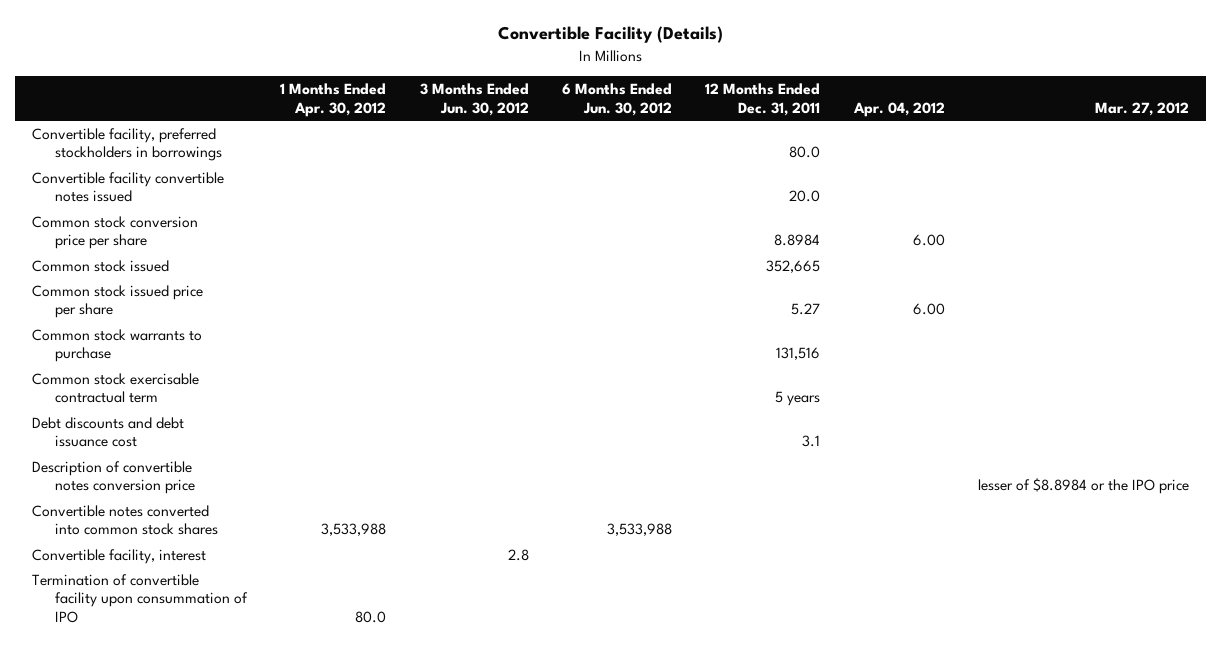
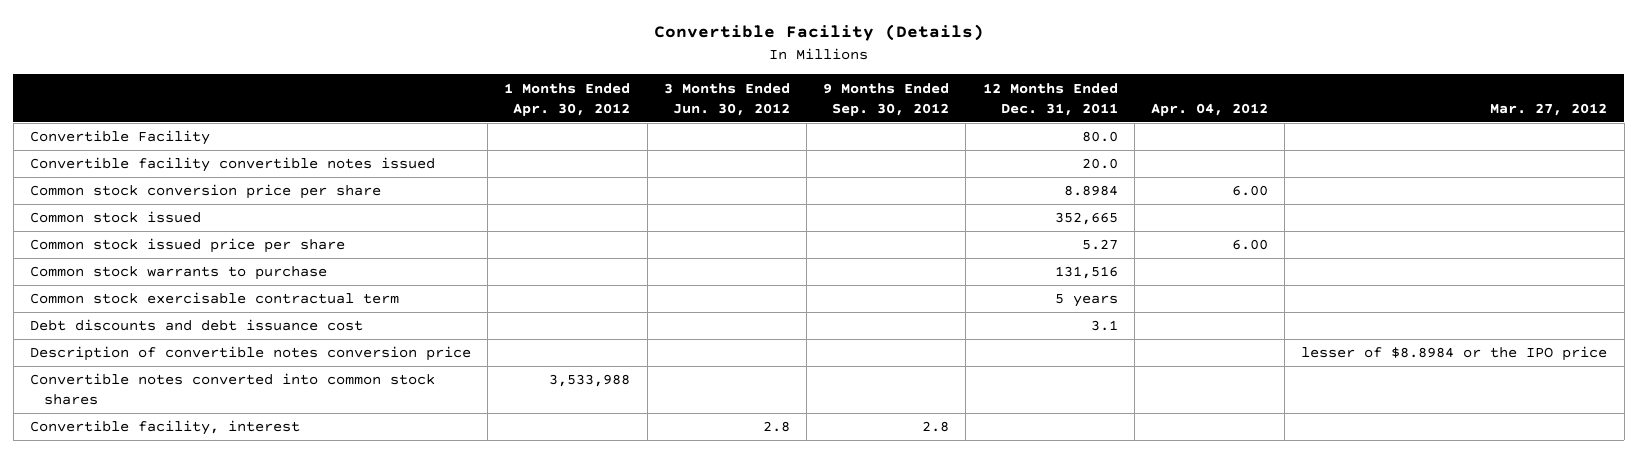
[562,83,673,116] 6 Months Ended Jun. 30, 2012 -> none
none -> [823,82,950,116] 9 Months Ended Sep. 30, 2012
[31,127,222,162] Convertible facility, preferred stockholders in borrowings -> [29,130,210,146] Convertible Facility
[31,573,248,624] Termination of convertible facility upon consummation of IPO -> none

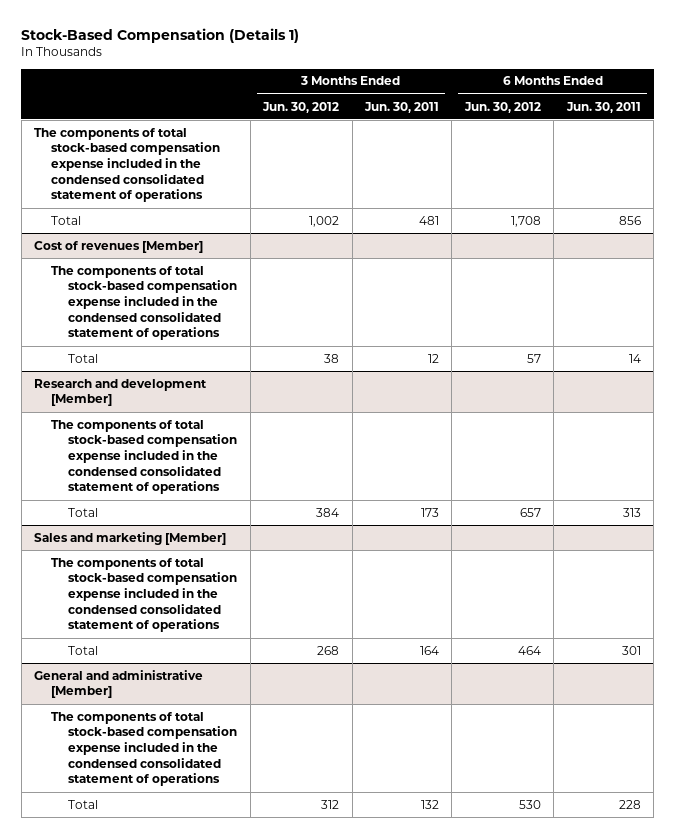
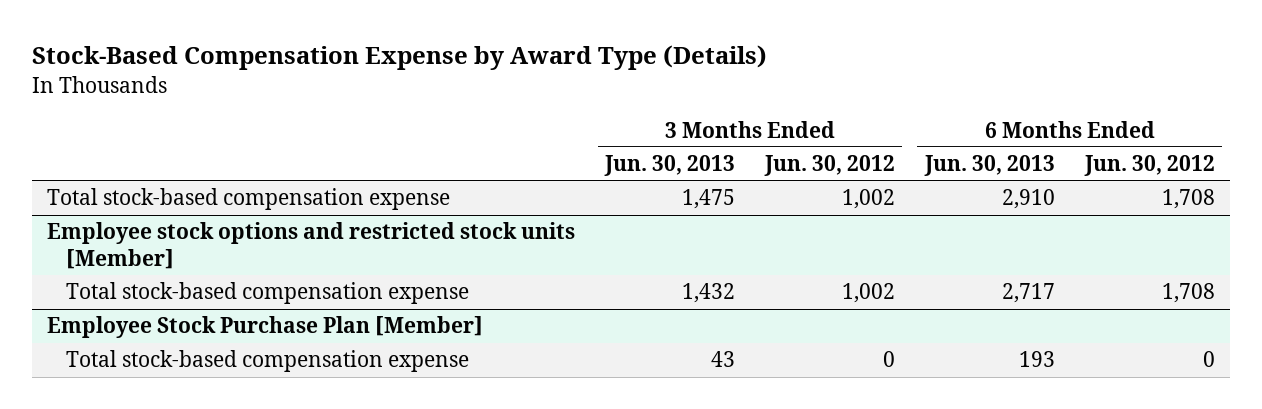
[21,28,300,44] Stock-Based Compensation (Details 1) -> [32,45,768,71] Stock-Based Compensation Expense by Award Type (Details)
[363,101,439,113] Jun. 30, 2011 -> none
[565,101,641,113] Jun. 30, 2011 -> none
none -> [603,155,735,177] Jun. 30, 2013
none -> [923,155,1055,177] Jun. 30, 2013
[34,127,221,203] The components of total stock-based compensation expense included in the condensed consolidated statement of operations -> none
[34,240,204,253] Cost of revenues [Member] -> none
[51,265,238,341] The components of total stock-based compensation expense included in the condensed consolidated statement of operations -> none
[34,378,208,407] Research and development [Member] -> none
[51,419,238,495] The components of total stock-based compensation expense included in the condensed consolidated statement of operations -> none
[34,531,227,545] Sales and marketing [Member] -> none
[51,557,238,633] The components of total stock-based compensation expense included in the condensed consolidated statement of operations -> none
[68,645,99,655] Total -> none
[34,669,204,699] General and administrative [Member] -> none
[51,711,238,787] The components of total stock-based compensation expense included in the condensed consolidated statement of operations -> none
[68,799,99,809] Total -> none
[51,215,82,225] Total -> [47,188,451,211] Total stock-based compensation expense
none -> [47,222,576,269] Employee stock options and restricted stock units [Member]
[68,353,99,363] Total -> [65,282,469,305] Total stock-based compensation expense
[324,353,340,363] 38 -> [841,283,895,304] 1,002
[526,353,541,363] 57 -> [1161,283,1215,304] 1,708
none -> [47,316,484,339] Employee Stock Purchase Plan [Member]
[68,507,99,517] Total -> [65,350,469,373] Total stock-based compensation expense
[316,507,340,517] 384 -> [882,351,895,368] 0
[519,507,541,517] 657 -> [1202,351,1215,368] 0

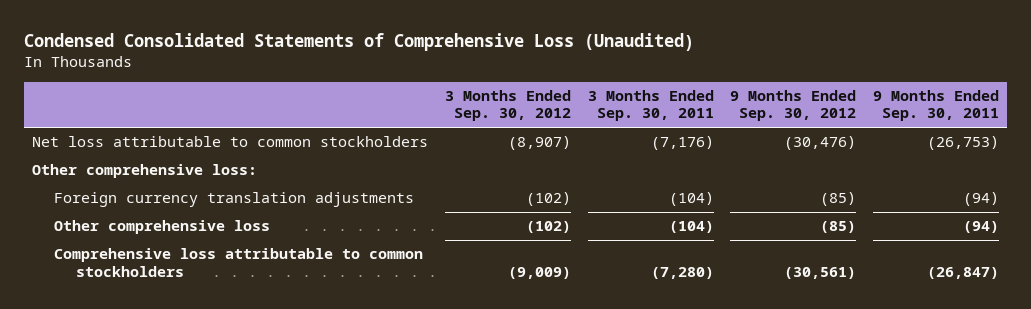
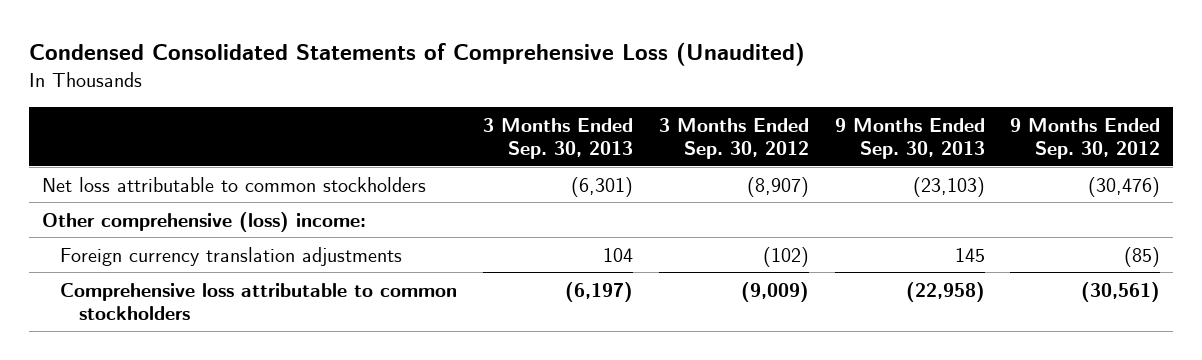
[587,90,714,122] 3 Months Ended Sep. 30, 2011 -> none
[872,90,999,122] 9 Months Ended Sep. 30, 2011 -> none
none -> [483,117,634,160] 3 Months Ended Sep. 30, 2013
none -> [834,117,985,160] 9 Months Ended Sep. 30, 2013
[32,164,258,179] Other comprehensive loss: -> [41,211,366,232] Other comprehensive (loss) income:
[54,220,271,235] Other comprehensive loss -> none

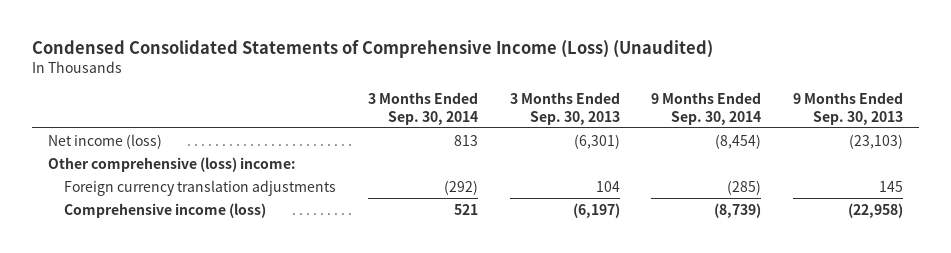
[28,41,805,66] Condensed Consolidated Statements of Comprehensive Loss (Unaudited) -> [31,39,713,58] Condensed Consolidated Statements of Comprehensive Income (Loss) (Unaudited)
[658,117,809,160] 3 Months Ended Sep. 30, 2012 -> none
[1010,117,1161,160] 9 Months Ended Sep. 30, 2012 -> none
none -> [367,91,478,125] 3 Months Ended Sep. 30, 2014
none -> [651,91,762,125] 9 Months Ended Sep. 30, 2014
[41,176,426,192] Net loss attributable to common stockholders -> [47,133,162,149] Net income (loss)
[60,282,458,321] Comprehensive loss attributable to common stockholders -> [64,202,267,218] Comprehensive income (loss)

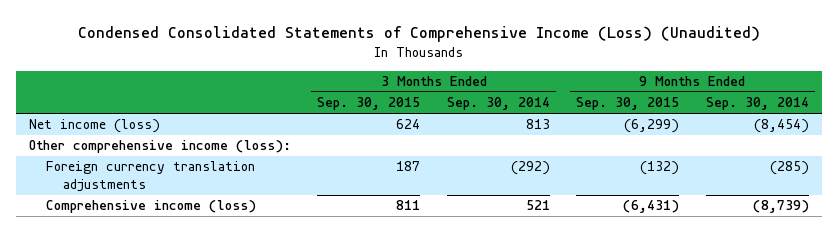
[509,91,620,125] 3 Months Ended Sep. 30, 2013 -> none
[793,91,904,125] 9 Months Ended Sep. 30, 2013 -> none
none -> [317,97,421,111] Sep. 30, 2015
none -> [576,97,680,111] Sep. 30, 2015
[47,156,296,172] Other comprehensive (loss) income: -> [29,140,292,154] Other comprehensive income (loss):

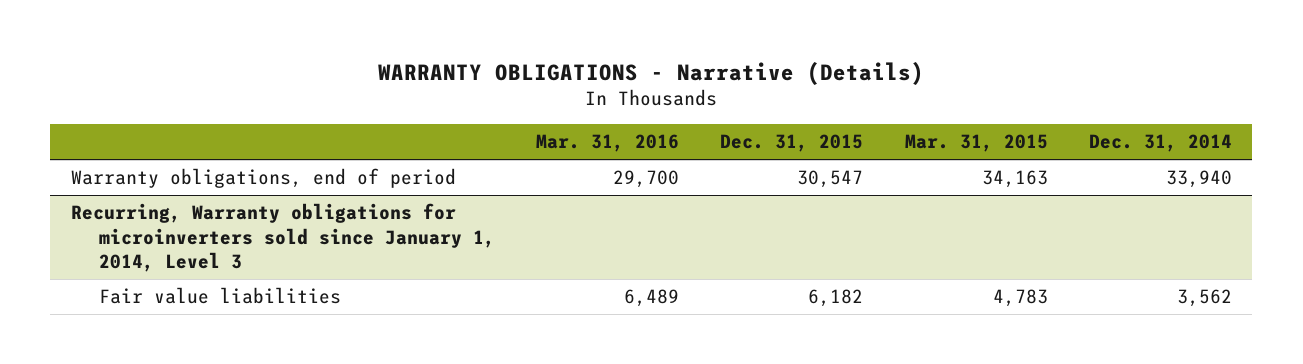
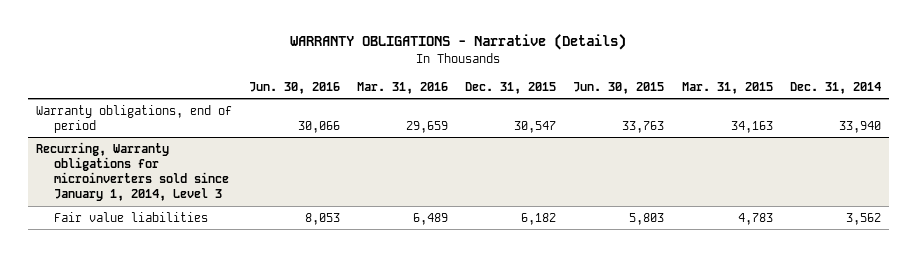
none -> [249,81,341,94] Jun. 30, 2016
none -> [573,81,665,94] Jun. 30, 2015
[613,170,680,189] 29,700 -> [406,121,449,134] 29,659

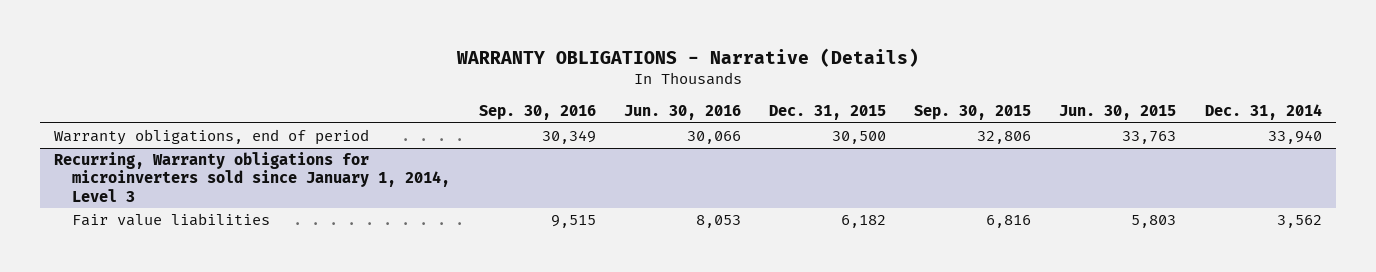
[357,81,449,94] Mar. 31, 2016 -> none
[681,81,773,94] Mar. 31, 2015 -> none
none -> [478,105,596,121] Sep. 30, 2016
none -> [914,105,1032,121] Sep. 30, 2015
[514,121,557,134] 30,547 -> [831,131,886,145] 30,500

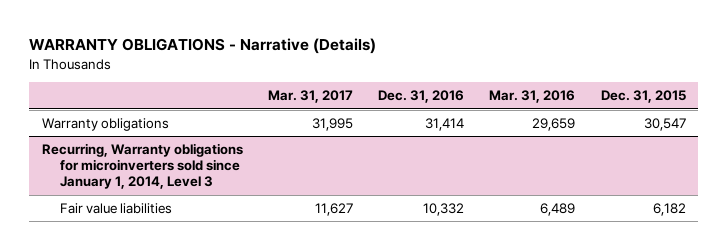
[478,105,596,121] Sep. 30, 2016 -> none
[623,105,741,121] Jun. 30, 2016 -> none
[914,105,1032,121] Sep. 30, 2015 -> none
[1059,105,1177,121] Jun. 30, 2015 -> none
[1204,104,1322,121] Dec. 31, 2014 -> none
none -> [267,90,353,104] Mar. 31, 2017
none -> [378,90,465,104] Dec. 31, 2016
none -> [489,90,576,104] Mar. 31, 2016
[54,129,370,146] Warranty obligations, end of period -> [41,117,169,131] Warranty obligations
[831,131,886,145] 30,500 -> [643,117,686,131] 30,547

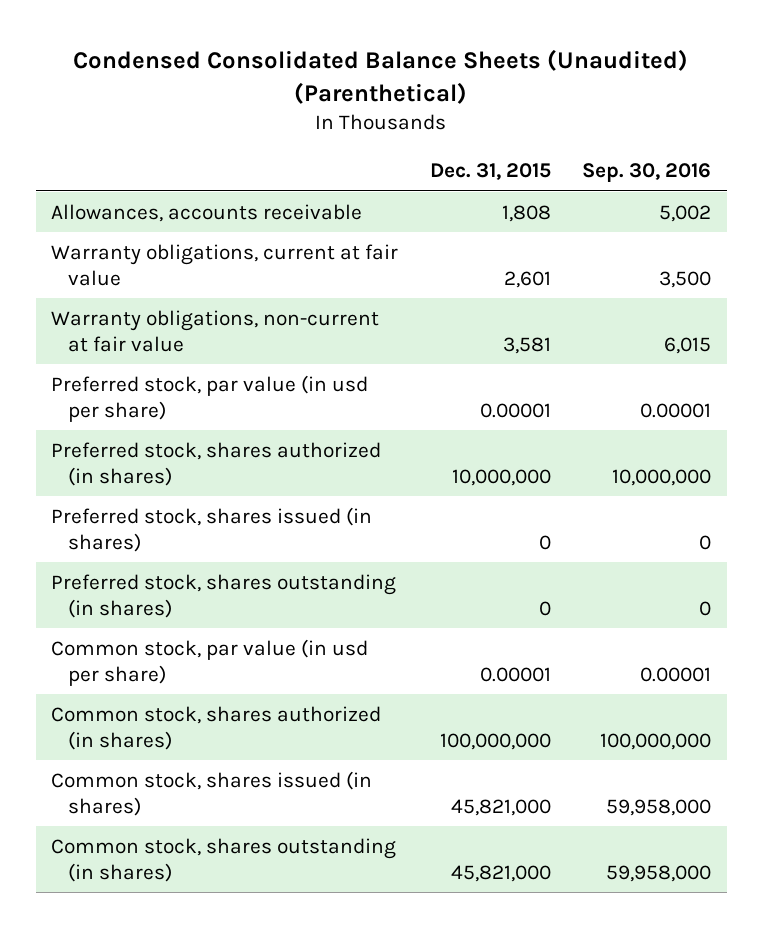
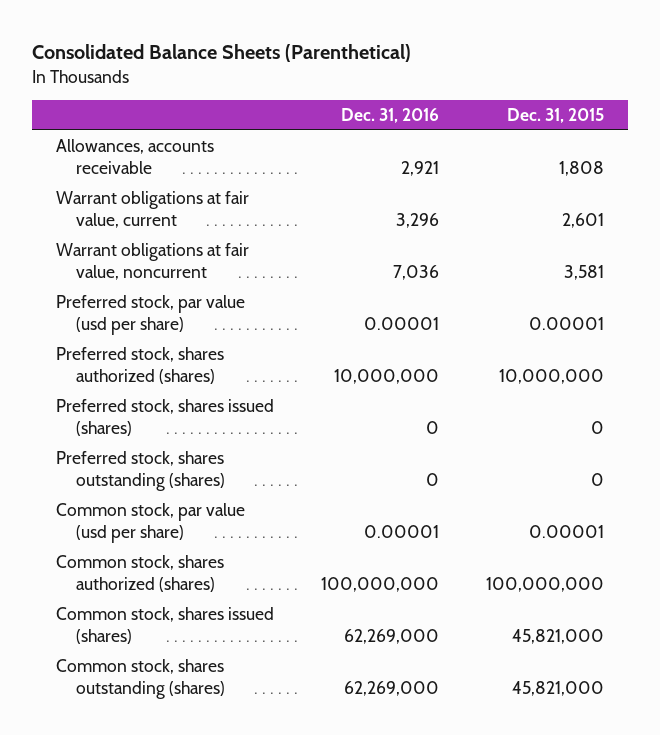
[73,49,689,104] Condensed Consolidated Balance Sheets (Unaudited) (Parenthetical) -> [32,44,412,63] Consolidated Balance Sheets (Parenthetical)
[582,163,712,183] Sep. 30, 2016 -> none
none -> [341,107,440,123] Dec. 31, 2016
[51,243,399,286] Warranty obligations, current at fair value -> [55,191,249,229] Warrant obligations at fair value, current
[51,309,380,352] Warranty obligations, non-current at fair value -> [55,243,249,281] Warrant obligations at fair value, noncurrent
[51,374,369,422] Preferred stock, par value (in usd per share) -> [55,295,245,336] Preferred stock, par value (usd per share)
[51,441,382,486] Preferred stock, shares authorized (in shares) -> [55,347,224,385] Preferred stock, shares authorized (shares)
[51,506,373,552] Preferred stock, shares issued (in shares) -> [55,399,274,437] Preferred stock, shares issued (shares)
[51,573,397,618] Preferred stock, shares outstanding (in shares) -> [55,451,226,492] Preferred stock, shares outstanding (shares)
[51,638,369,686] Common stock, par value (in usd per share) -> [55,503,245,544] Common stock, par value (usd per share)
[51,705,382,750] Common stock, shares authorized (in shares) -> [55,555,224,593] Common stock, shares authorized (shares)
[51,770,373,816] Common stock, shares issued (in shares) -> [55,607,274,645] Common stock, shares issued (shares)
[51,837,397,882] Common stock, shares outstanding (in shares) -> [55,659,226,700] Common stock, shares outstanding (shares)

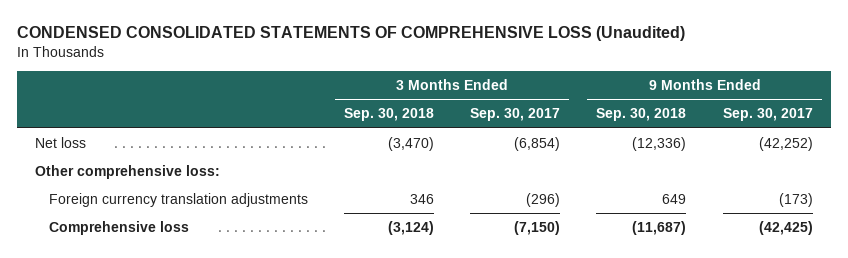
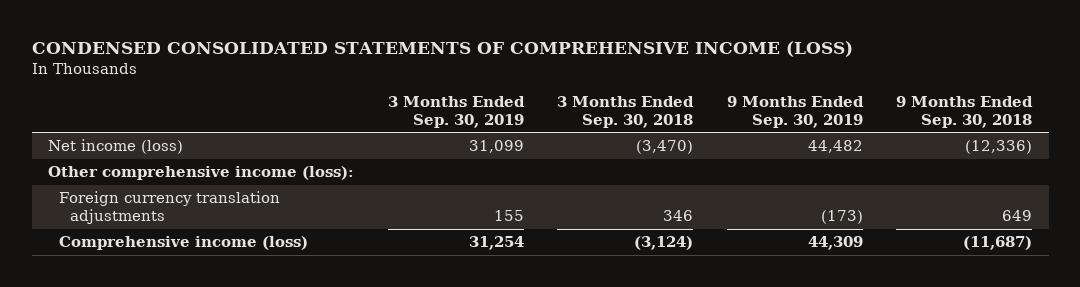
[16,26,685,42] CONDENSED CONSOLIDATED STATEMENTS OF COMPREHENSIVE LOSS (Unaudited) -> [31,41,853,58] CONDENSED CONSOLIDATED STATEMENTS OF COMPREHENSIVE INCOME (LOSS)
[470,108,561,122] Sep. 30, 2017 -> none
[722,108,813,122] Sep. 30, 2017 -> none
none -> [387,95,525,128] 3 Months Ended Sep. 30, 2019
none -> [726,95,864,128] 9 Months Ended Sep. 30, 2019
[35,137,87,149] Net loss -> [48,139,184,155] Net income (loss)
[35,165,221,180] Other comprehensive loss: -> [48,166,355,181] Other comprehensive income (loss):
[48,221,189,236] Comprehensive loss -> [59,236,309,251] Comprehensive income (loss)

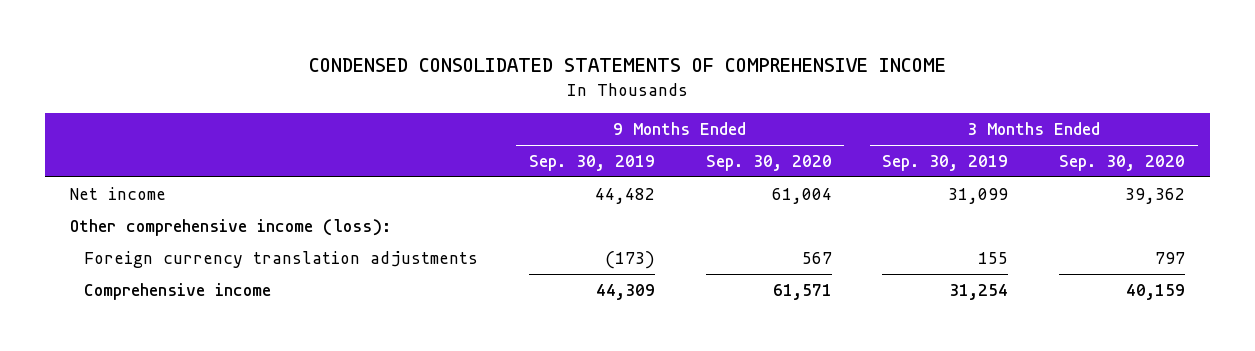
[31,41,853,58] CONDENSED CONSOLIDATED STATEMENTS OF COMPREHENSIVE INCOME (LOSS) -> [308,58,946,73] CONDENSED CONSOLIDATED STATEMENTS OF COMPREHENSIVE INCOME
[557,95,695,128] 3 Months Ended Sep. 30, 2018 -> none
[896,95,1034,128] 9 Months Ended Sep. 30, 2018 -> none
none -> [705,154,832,171] Sep. 30, 2020
none -> [1058,154,1185,171] Sep. 30, 2020
[48,139,184,155] Net income (loss) -> [70,186,167,200] Net income
[59,236,309,251] Comprehensive income (loss) -> [84,282,272,300] Comprehensive income

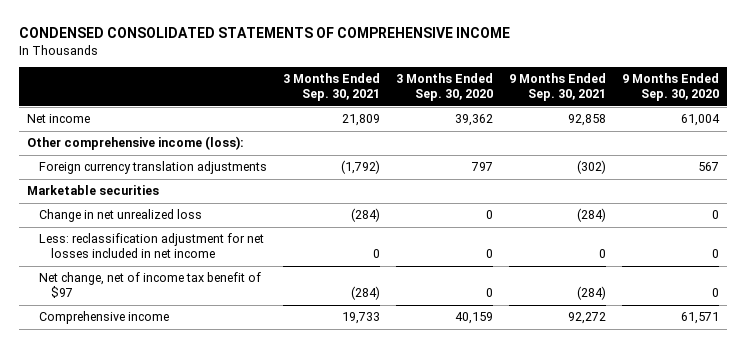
[528,154,655,171] Sep. 30, 2019 -> none
[882,154,1009,171] Sep. 30, 2019 -> none
none -> [283,73,381,102] 3 Months Ended Sep. 30, 2021
none -> [509,73,607,102] 9 Months Ended Sep. 30, 2021
none -> [26,185,159,196] Marketable securities
none -> [39,209,203,223] Change in net unrealized loss
none -> [39,233,265,259] Less: reclassification adjustment for net losses included in net income
none -> [39,272,262,299] Net change, net of income tax benefit of $97

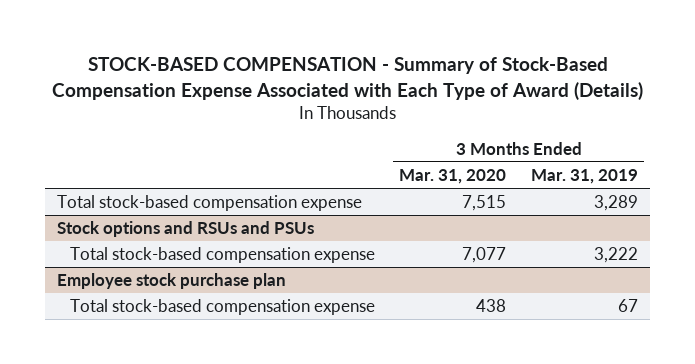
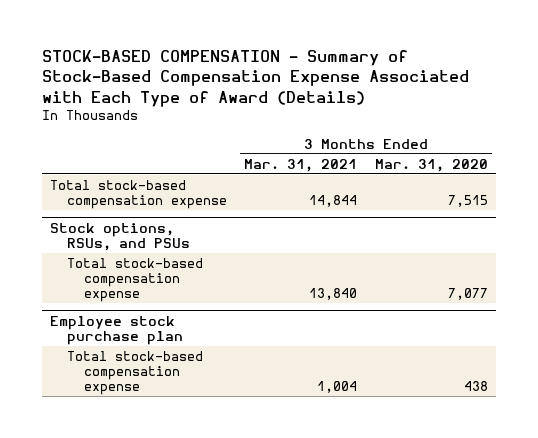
[531,169,639,185] Mar. 31, 2019 -> none
none -> [244,158,358,172] Mar. 31, 2021
[57,221,315,238] Stock options and RSUs and PSUs -> [50,222,191,251] Stock options, RSUs, and PSUs

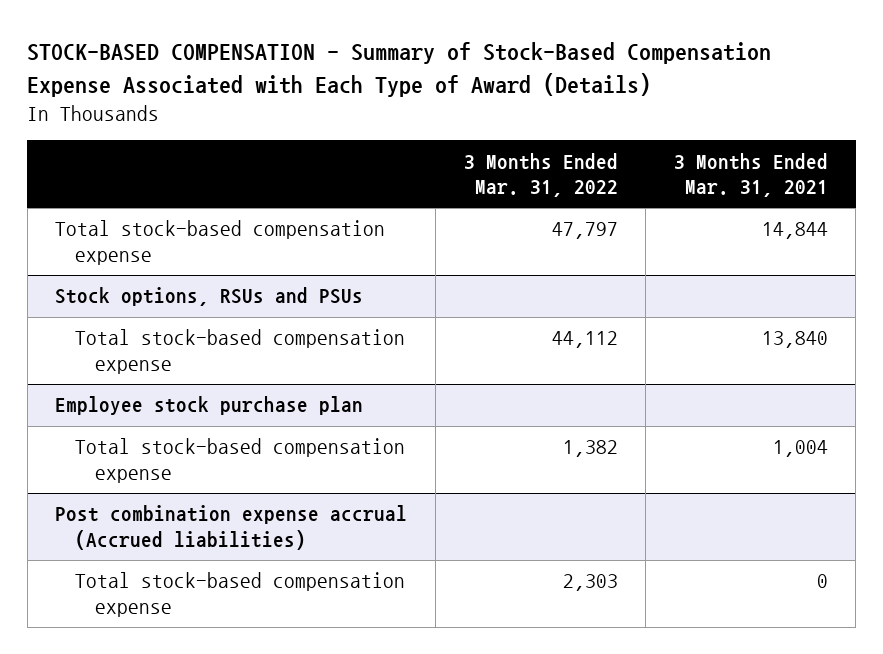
[374,158,488,172] Mar. 31, 2020 -> none
none -> [463,152,618,198] 3 Months Ended Mar. 31, 2022
[50,222,191,251] Stock options, RSUs, and PSUs -> [55,287,364,307] Stock options, RSUs and PSUs
none -> [55,505,408,550] Post combination expense accrual (Accrued liabilities)
none -> [75,572,406,617] Total stock-based compensation expense

